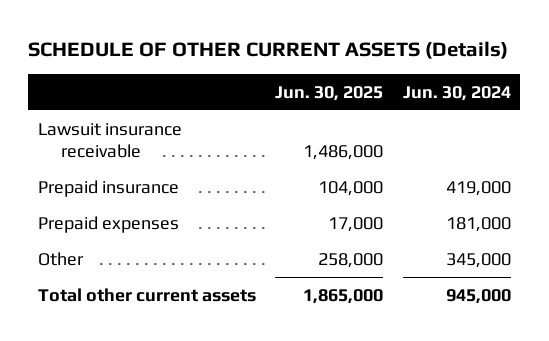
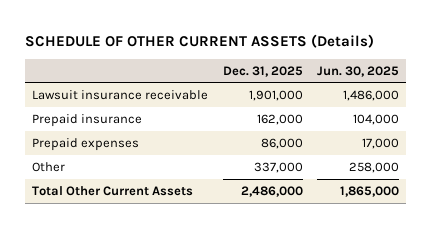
[402,85,511,101] Jun. 30, 2024 -> none
none -> [222,65,303,77] Dec. 31, 2025
[37,287,256,302] Total other current assets -> [32,185,194,196] Total Other Current Assets

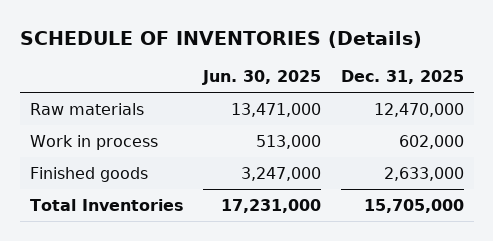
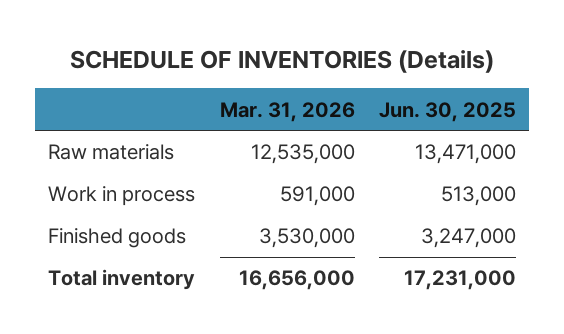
[340,70,464,85] Dec. 31, 2025 -> none
none -> [219,101,355,122] Mar. 31, 2026
[29,198,184,211] Total Inventories -> [47,269,195,291] Total inventory

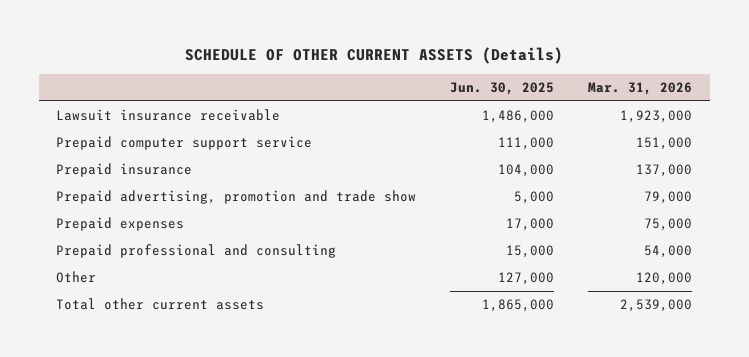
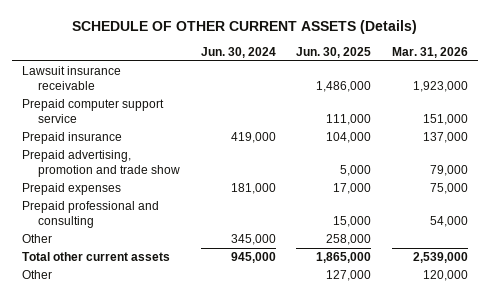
none -> [200,46,276,58] Jun. 30, 2024
none -> [22,234,53,244] Other
[56,271,97,284] Other -> [22,270,53,280] Other

